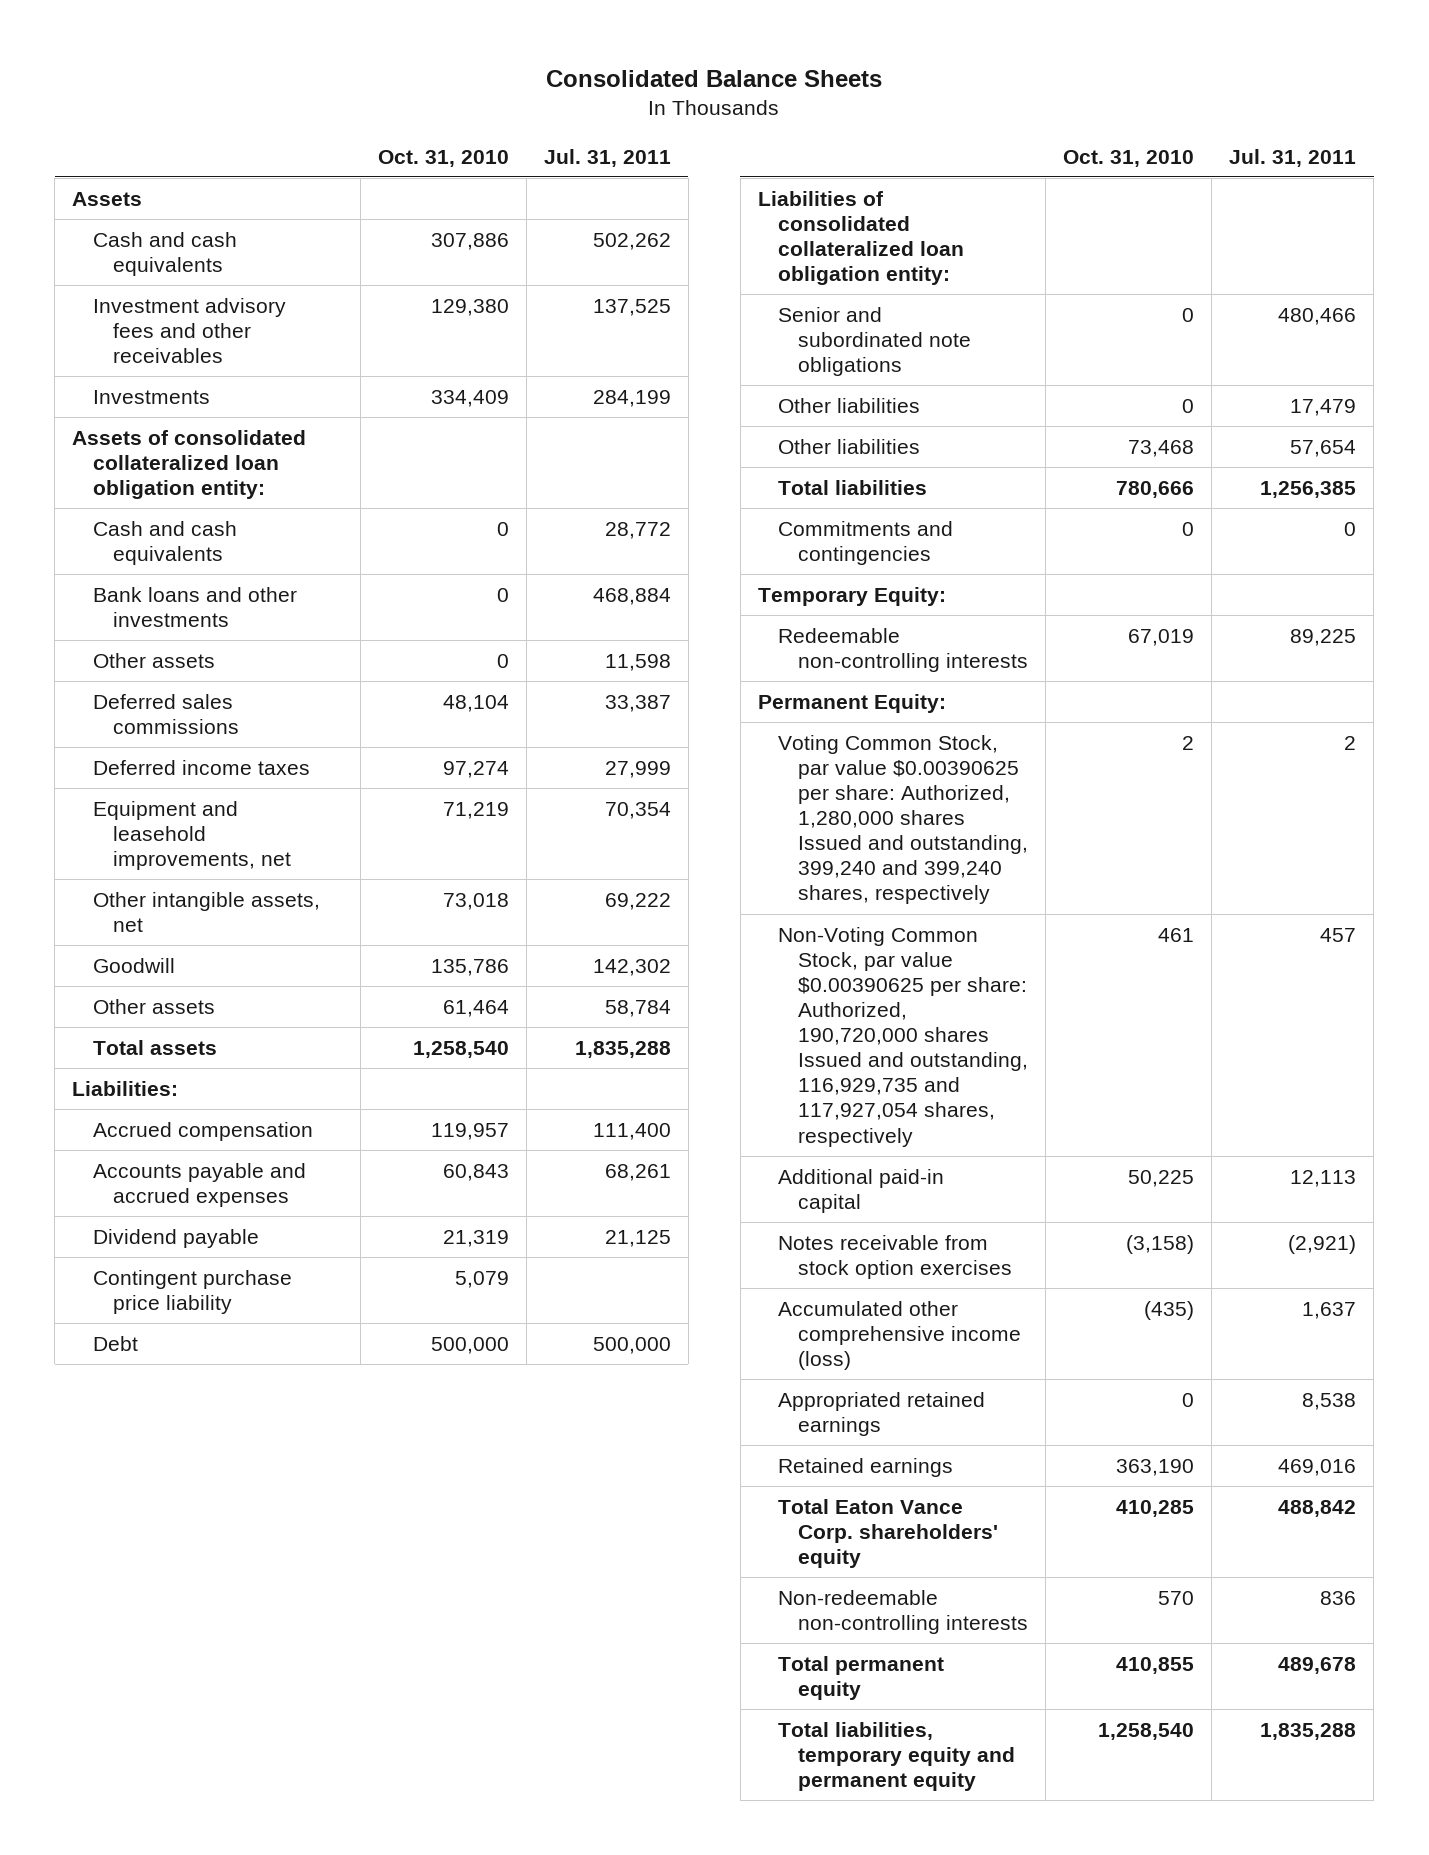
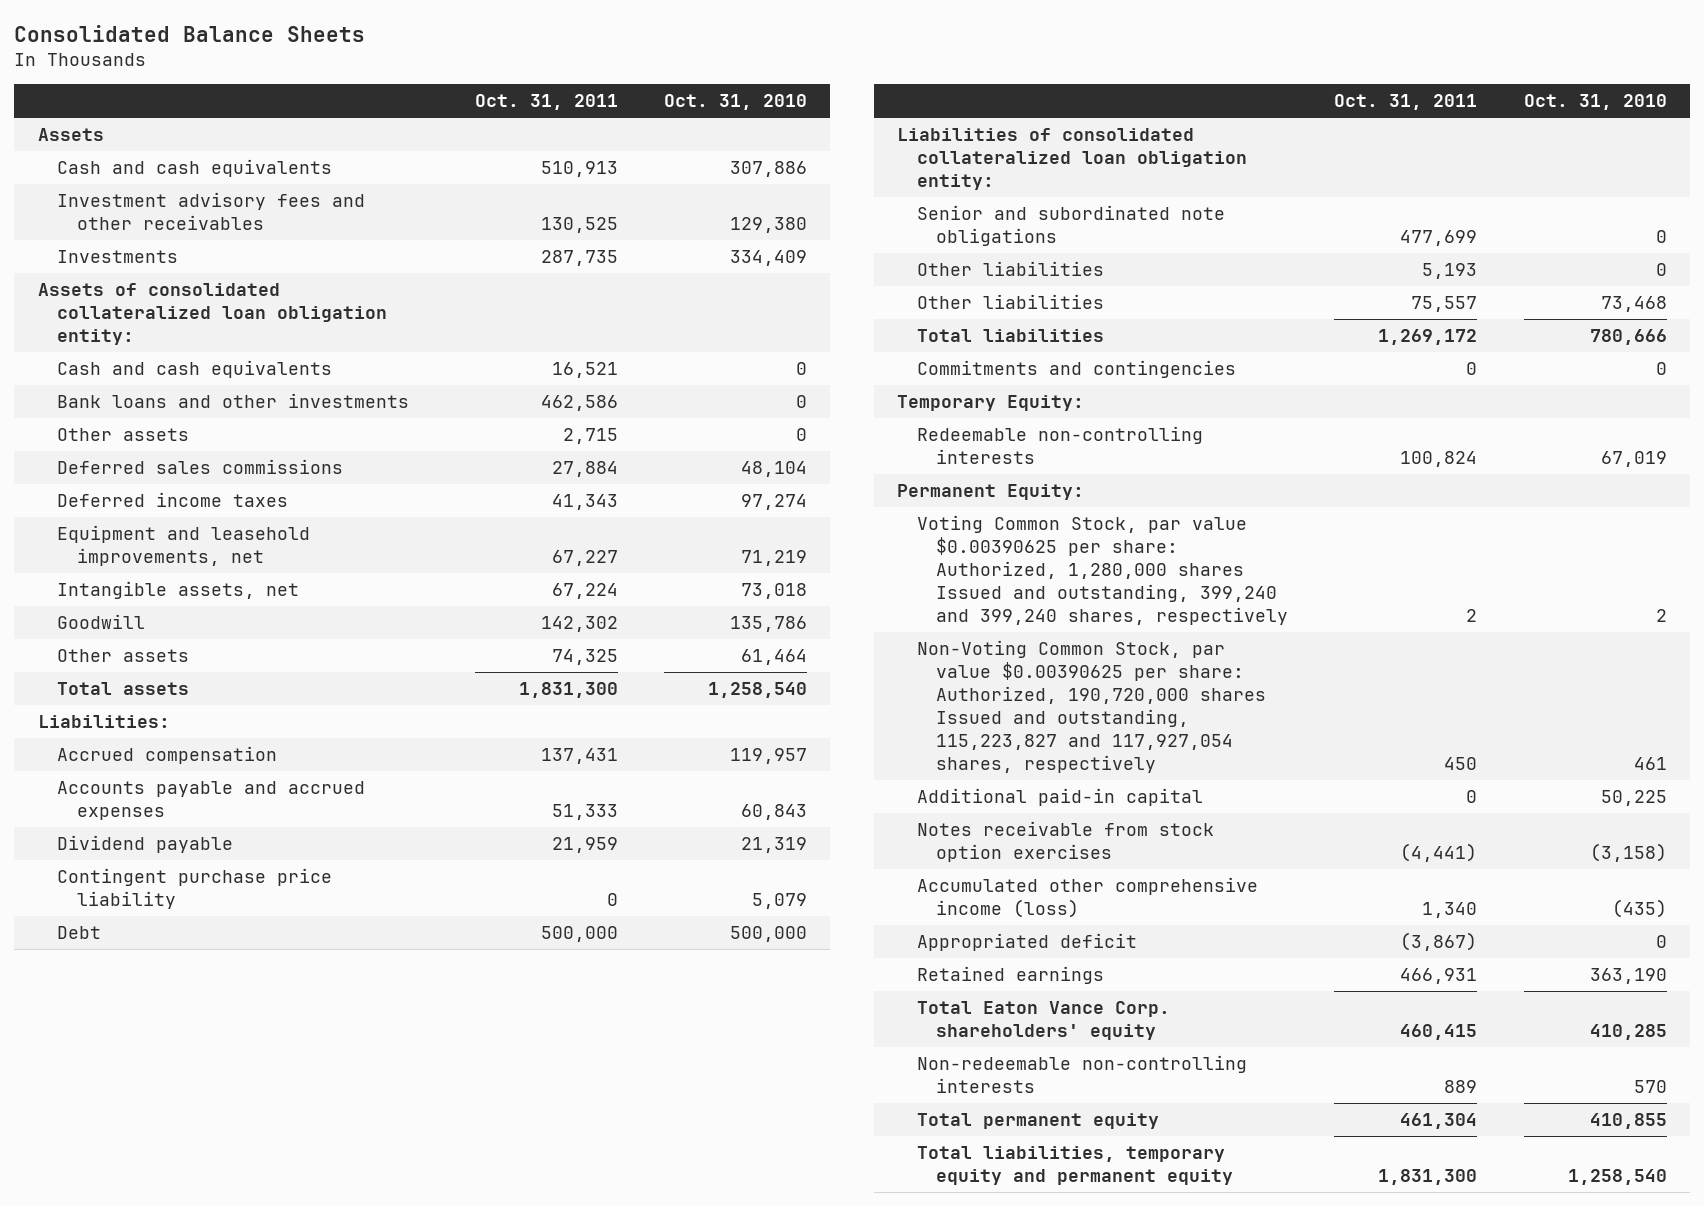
[543,148,671,167] Jul. 31, 2011 -> none
none -> [474,93,618,110] Oct. 31, 2011
[92,891,320,932] Other intangible assets, net -> [57,581,300,600] Intangible assets, net
[777,926,1029,1147] Non-Voting Common Stock, par value $0.00390625 per share: Authorized, 190,720,000 shares Issued and outstanding, 116,929,735 and 117,927,054 shares, respectively -> [916,640,1267,774] Non-Voting Common Stock, par value $0.00390625 per share: Authorized, 190,720,000 shares Issued and outstanding, 115,223,827 and 117,927,054 shares, respectively
[777,1391,985,1436] Appropriated retained earnings -> [916,933,1137,952] Appropriated deficit

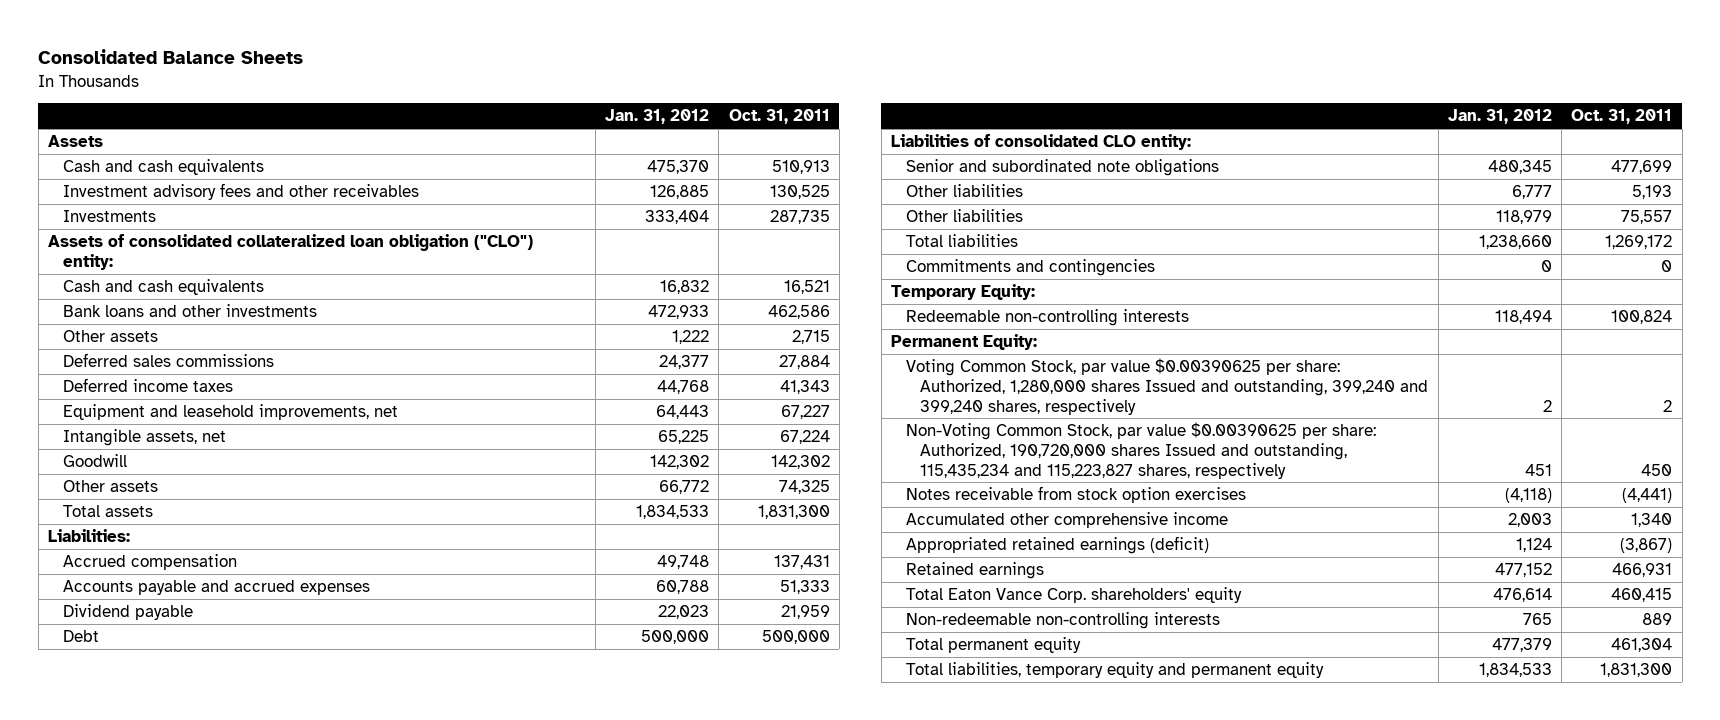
[663,93,807,110] Oct. 31, 2010 -> none
none -> [604,109,709,125] Jan. 31, 2012
[37,283,388,346] Assets of consolidated collateralized loan obligation entity: -> [47,234,533,270] Assets of consolidated collateralized loan obligation ("CLO") entity:
[57,868,333,910] Contingent purchase price liability -> none
[897,128,1247,191] Liabilities of consolidated collateralized loan obligation entity: -> [890,134,1191,151] Liabilities of consolidated CLO entity:
[916,788,1203,807] Additional paid-in capital -> none
[916,640,1267,774] Non-Voting Common Stock, par value $0.00390625 per share: Authorized, 190,720,000 shares Issued and outstanding, 115,223,827 and 117,927,054 shares, respectively -> [905,422,1376,479] Non-Voting Common Stock, par value $0.00390625 per share: Authorized, 190,720,000 shares Issued and outstanding, 115,435,234 and 115,223,827 shares, respectively
[916,877,1258,919] Accumulated other comprehensive income (loss) -> [905,512,1228,529] Accumulated other comprehensive income
[916,933,1137,952] Appropriated deficit -> [905,536,1209,555] Appropriated retained earnings (deficit)

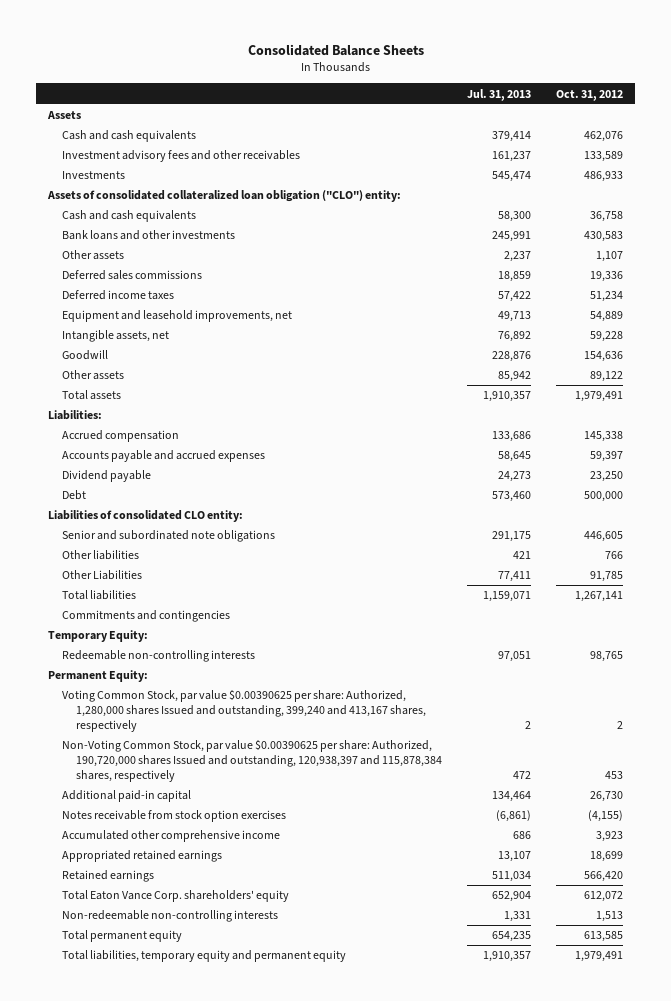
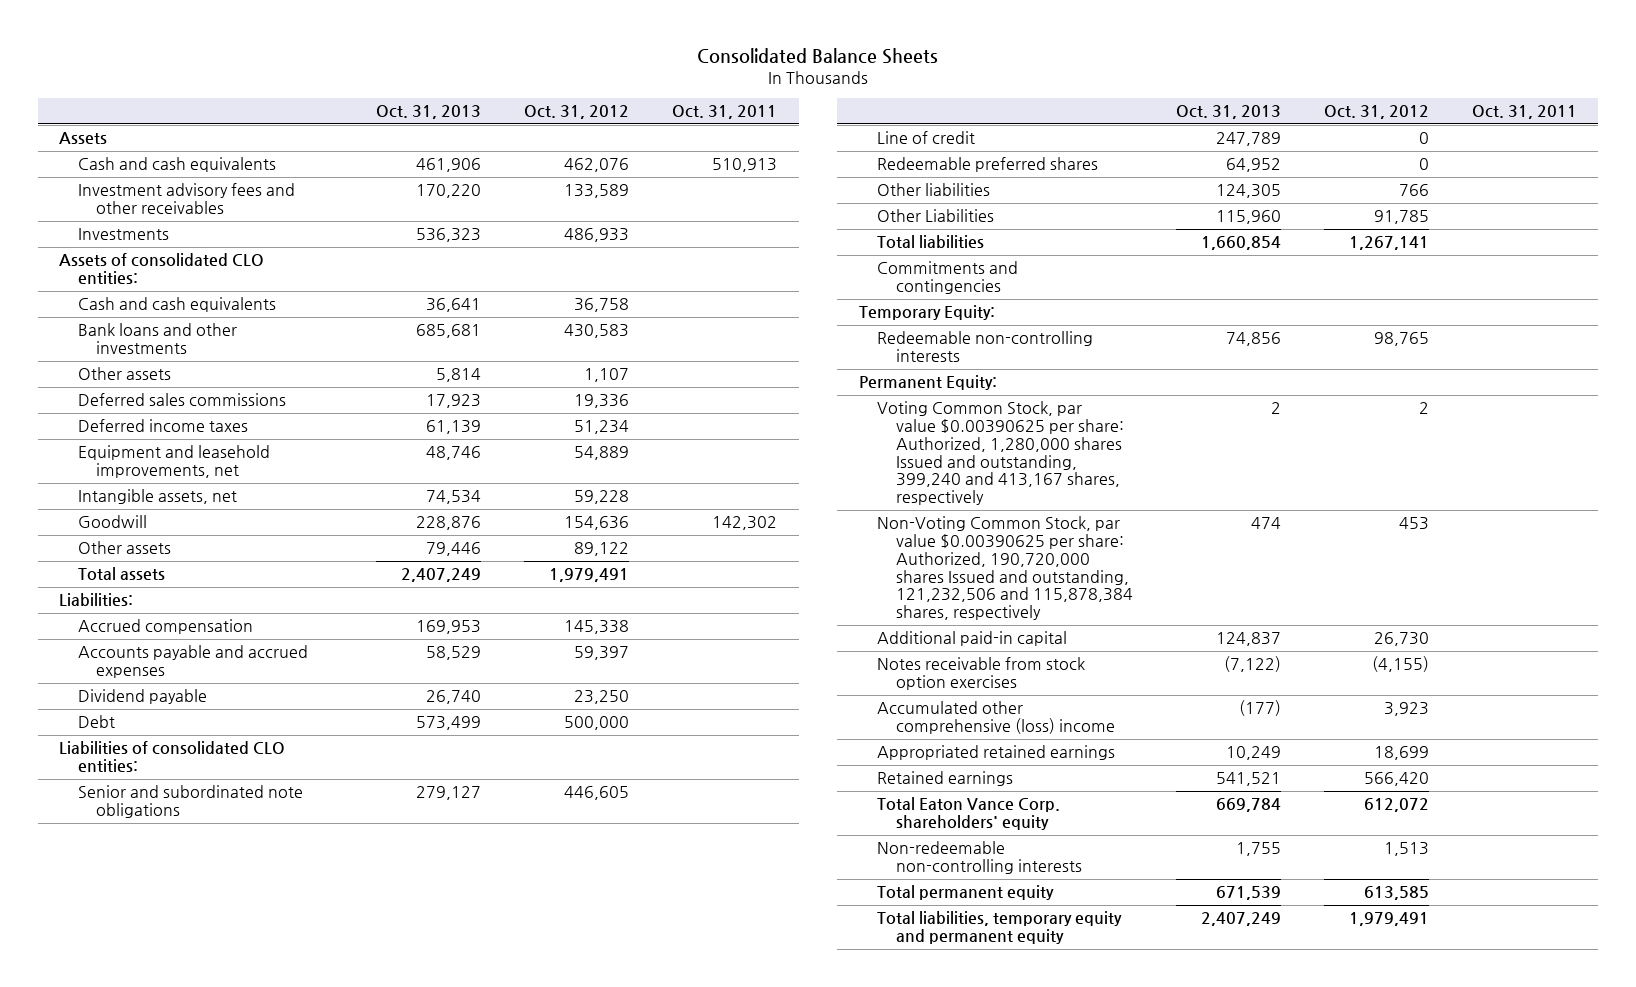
[467,88,532,101] Jul. 31, 2013 -> none
none -> [376,105,482,120] Oct. 31, 2013
none -> [672,105,778,120] Oct. 31, 2011
[47,190,402,203] Assets of consolidated collateralized loan obligation ("CLO") entity: -> [59,253,265,285] Assets of consolidated CLO entities:
[48,510,244,523] Liabilities of consolidated CLO entity: -> [59,741,286,773] Liabilities of consolidated CLO entities:
none -> [877,131,976,145] Line of credit
none -> [877,157,1099,173] Redeemable preferred shares
[62,740,443,783] Non-Voting Common Stock, par value $0.00390625 per share: Authorized, 190,720,000 shares Issued and outstanding, 120,938,397 and 115,878,384 shares, respectively -> [877,516,1133,621] Non-Voting Common Stock, par value $0.00390625 per share: Authorized, 190,720,000 shares Issued and outstanding, 121,232,506 and 115,878,384 shares, respectively
[62,830,281,843] Accumulated other comprehensive income -> [877,701,1115,735] Accumulated other comprehensive (loss) income

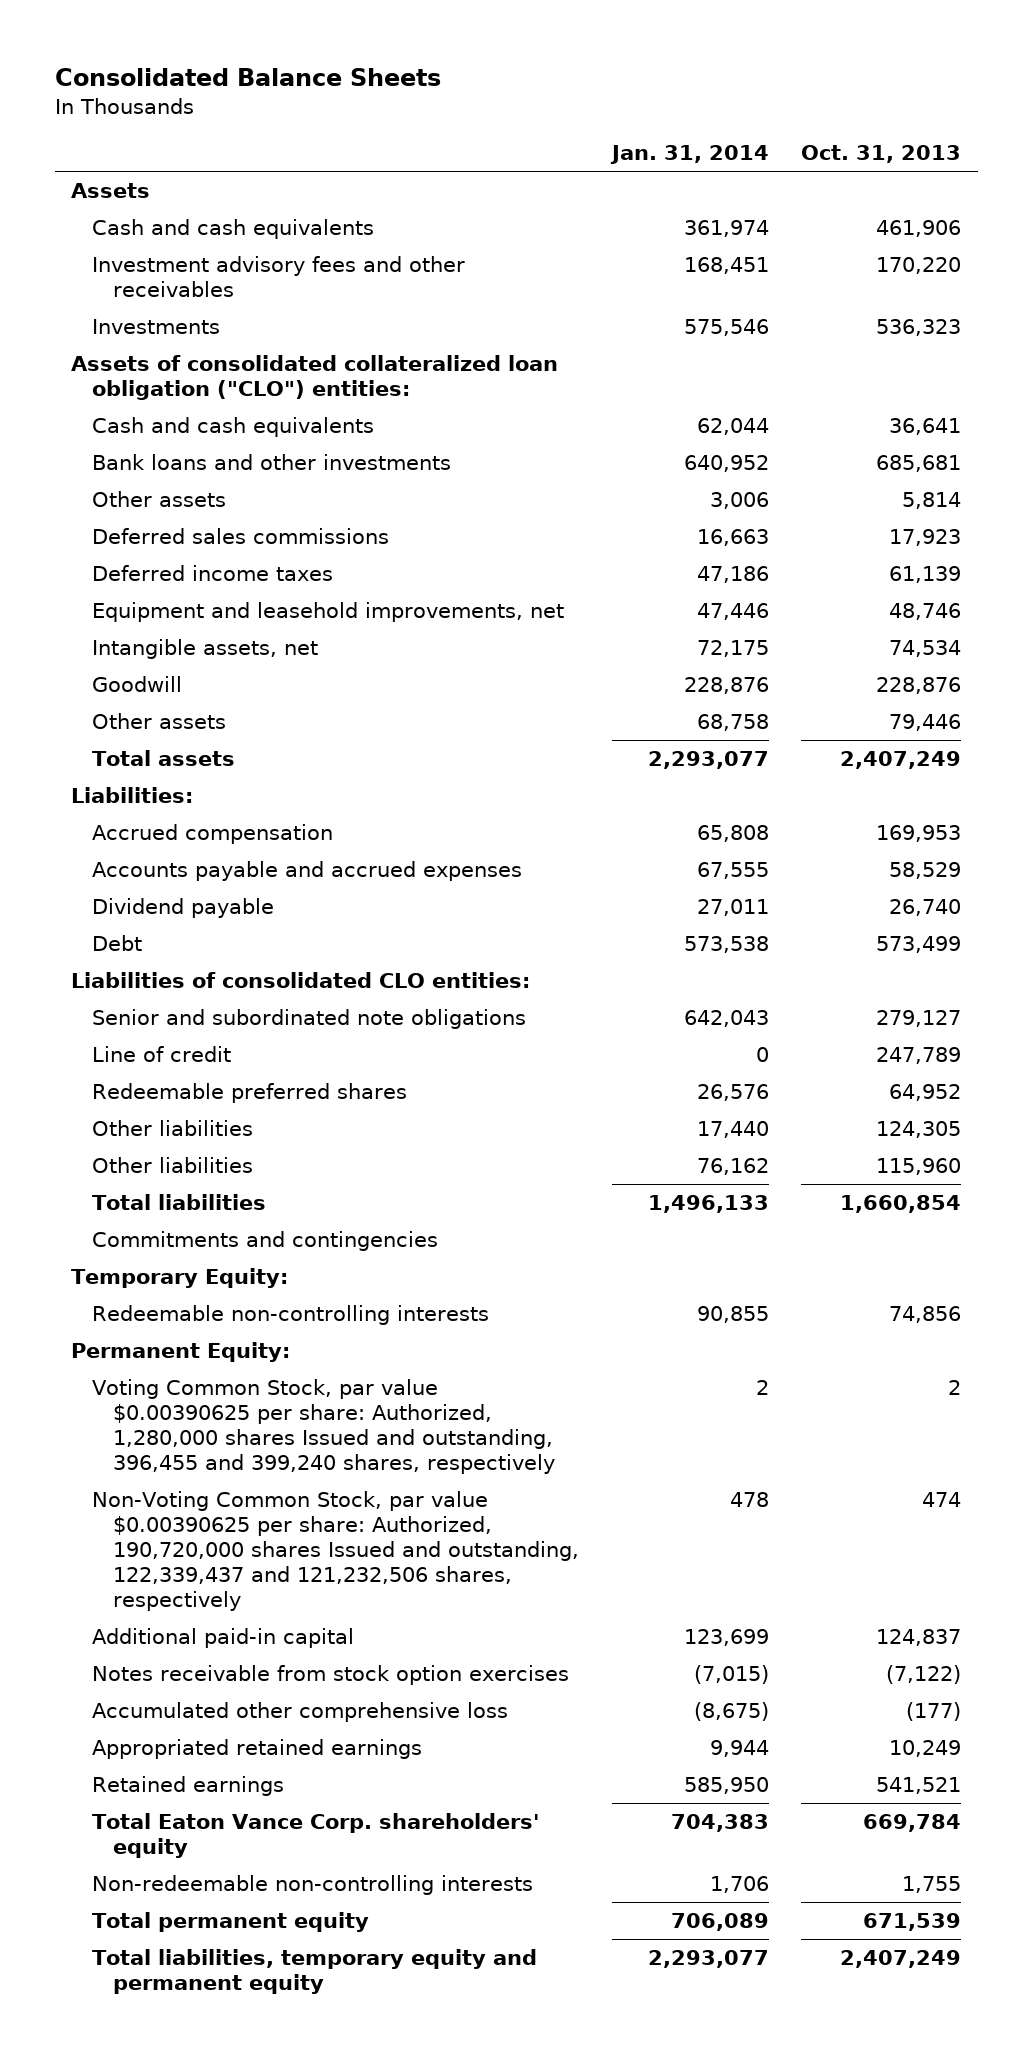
[524,105,630,120] Oct. 31, 2012 -> none
[672,105,778,120] Oct. 31, 2011 -> none
none -> [609,145,769,165] Jan. 31, 2014
[59,253,265,285] Assets of consolidated CLO entities: -> [71,355,559,400] Assets of consolidated collateralized loan obligation ("CLO") entities:
[877,209,995,223] Other Liabilities -> [92,1157,254,1174] Other liabilities
[877,401,1124,506] Voting Common Stock, par value $0.00390625 per share: Authorized, 1,280,000 shares Issued and outstanding, 399,240 and 413,167 shares, respectively -> [92,1379,556,1474] Voting Common Stock, par value $0.00390625 per share: Authorized, 1,280,000 shares Issued and outstanding, 396,455 and 399,240 shares, respectively
[877,516,1133,621] Non-Voting Common Stock, par value $0.00390625 per share: Authorized, 190,720,000 shares Issued and outstanding, 121,232,506 and 115,878,384 shares, respectively -> [92,1491,580,1611] Non-Voting Common Stock, par value $0.00390625 per share: Authorized, 190,720,000 shares Issued and outstanding, 122,339,437 and 121,232,506 shares, respectively
[877,701,1115,735] Accumulated other comprehensive (loss) income -> [92,1702,509,1723] Accumulated other comprehensive loss

